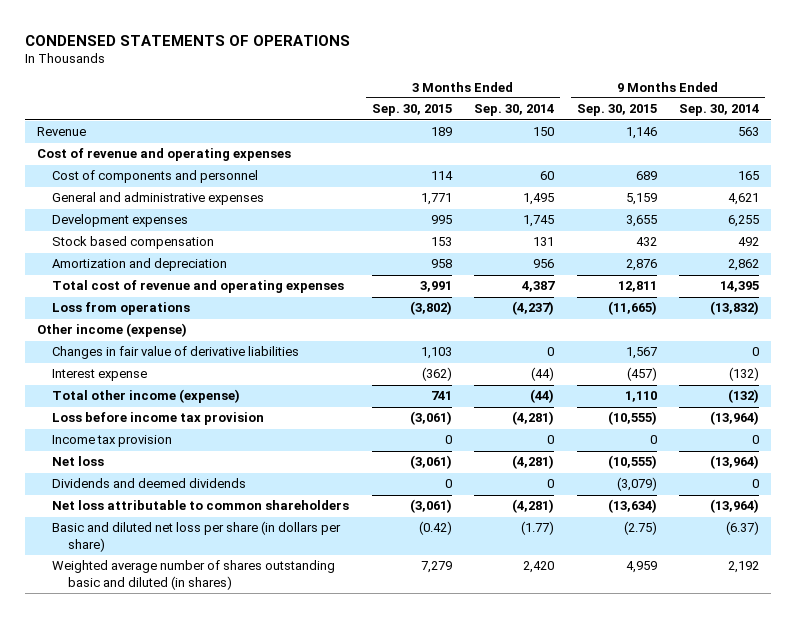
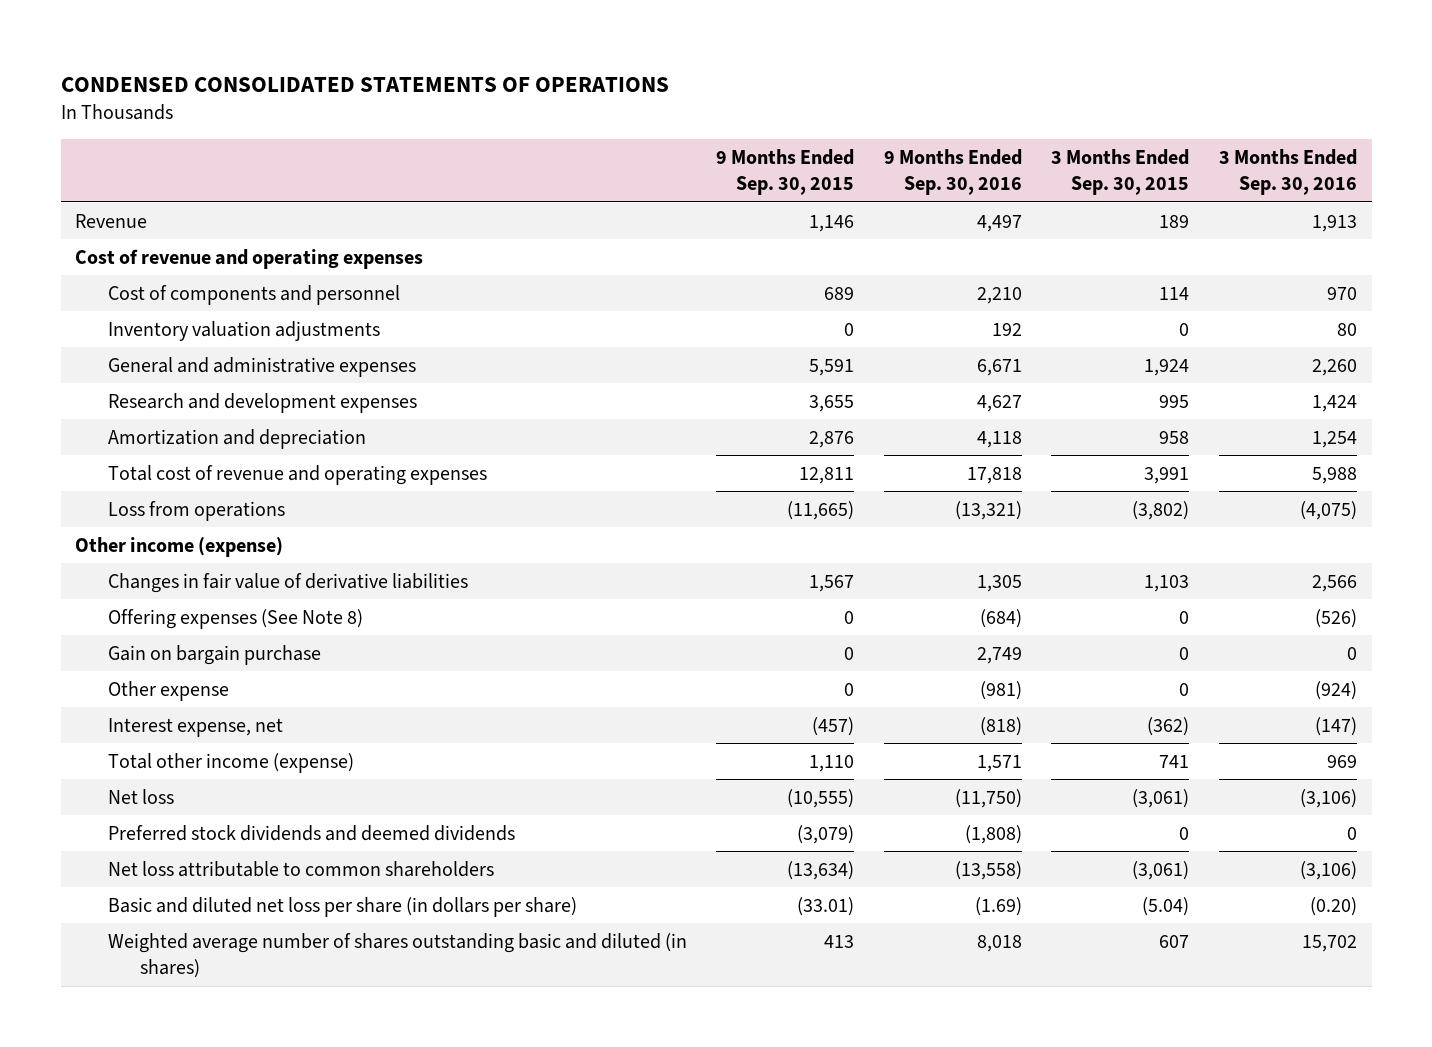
[25,34,351,46] CONDENSED STATEMENTS OF OPERATIONS -> [60,76,669,92] CONDENSED CONSOLIDATED STATEMENTS OF OPERATIONS
[474,104,555,117] Sep. 30, 2014 -> none
[679,104,760,117] Sep. 30, 2014 -> none
none -> [883,149,1022,196] 9 Months Ended Sep. 30, 2016
none -> [1219,149,1358,196] 3 Months Ended Sep. 30, 2016
[52,236,215,250] Stock based compensation -> none
none -> [107,320,380,341] Inventory valuation adjustments
[420,193,452,206] 1,771 -> [1144,358,1190,376] 1,924
[625,193,657,206] 5,159 -> [809,358,855,376] 5,591
[52,214,189,228] Development expenses -> [107,392,417,413] Research and development expenses
none -> [107,608,363,629] Offering expenses (See Note 8)
none -> [107,644,321,665] Gain on bargain purchase
none -> [107,680,229,701] Other expense
[52,369,148,382] Interest expense -> [107,717,283,737] Interest expense, net
[52,412,265,426] Loss before income tax provision -> none
[52,435,173,448] Income tax provision -> none
[52,478,247,489] Dividends and deemed dividends -> [107,824,515,841] Preferred stock dividends and deemed dividends
[418,521,452,536] (0.42) -> [1142,896,1190,916] (5.04)
[623,521,657,536] (2.75) -> [797,896,855,916] (33.01)
[420,561,452,574] 7,279 -> [1159,934,1190,948] 607
[625,561,657,574] 4,959 -> [824,934,855,948] 413

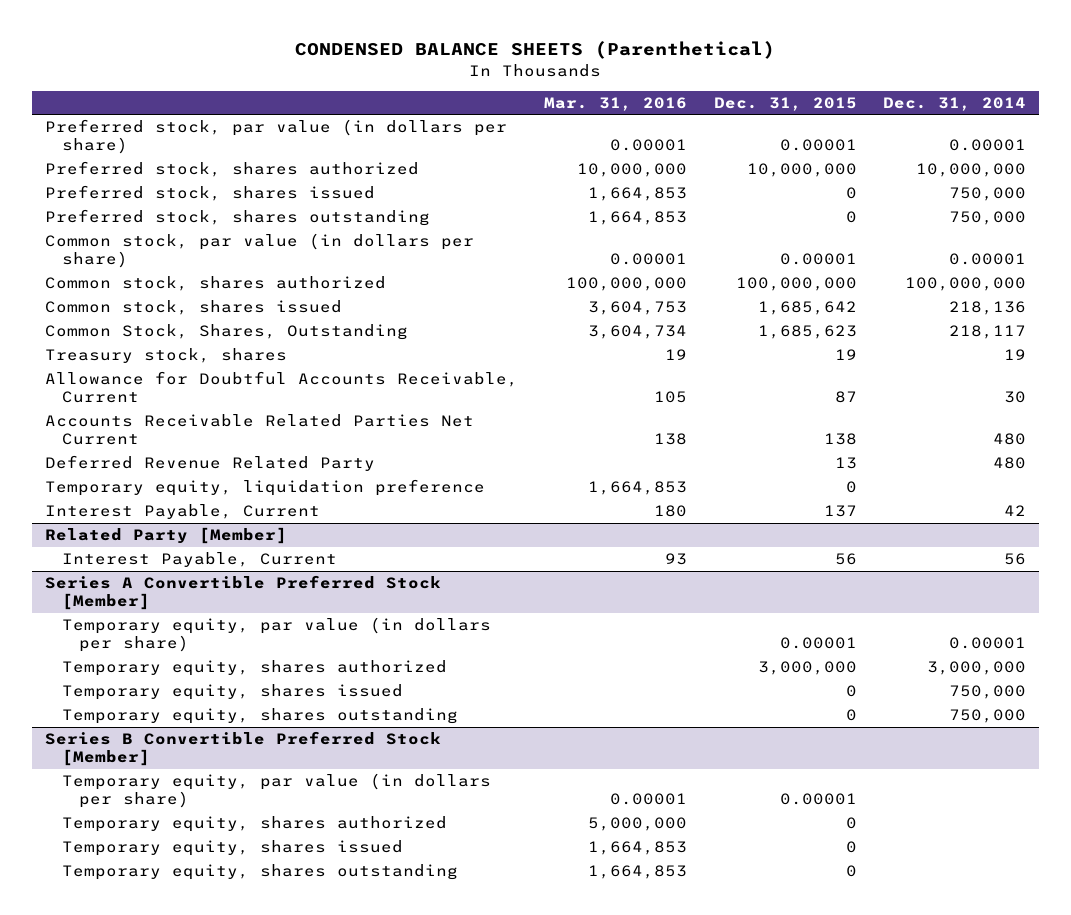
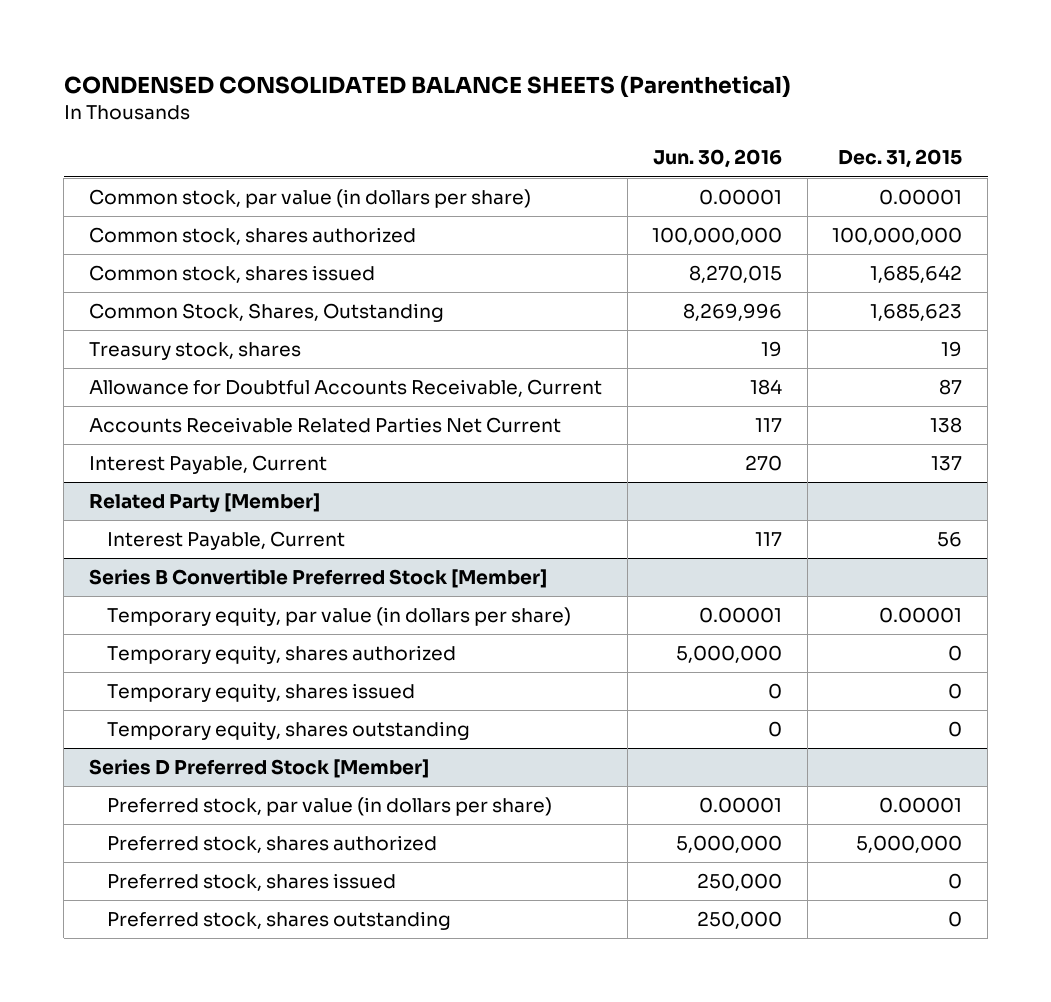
[295,41,776,60] CONDENSED BALANCE SHEETS (Parenthetical) -> [63,75,791,99] CONDENSED CONSOLIDATED BALANCE SHEETS (Parenthetical)
[544,96,688,111] Mar. 31, 2016 -> none
[882,96,1026,111] Dec. 31, 2014 -> none
none -> [653,149,783,169] Jun. 30, 2016
[45,119,508,155] Preferred stock, par value (in dollars per share) -> none
[45,161,420,178] Preferred stock, shares authorized -> none
[45,185,376,202] Preferred stock, shares issued -> none
[45,209,431,227] Preferred stock, shares outstanding -> none
[45,455,376,472] Deferred Revenue Related Party -> none
[45,479,486,497] Temporary equity, liquidation preference -> none
[45,575,442,611] Series A Convertible Preferred Stock [Member] -> none
[62,617,492,653] Temporary equity, par value (in dollars per share) -> none
[62,660,448,677] Temporary equity, shares authorized -> none
[62,684,404,701] Temporary equity, shares issued -> none
[62,708,459,725] Temporary equity, shares outstanding -> none
none -> [88,759,429,779] Series D Preferred Stock [Member]
none -> [106,797,552,817] Preferred stock, par value (in dollars per share)
none -> [106,835,437,854] Preferred stock, shares authorized
none -> [106,873,396,892] Preferred stock, shares issued
none -> [106,911,451,931] Preferred stock, shares outstanding

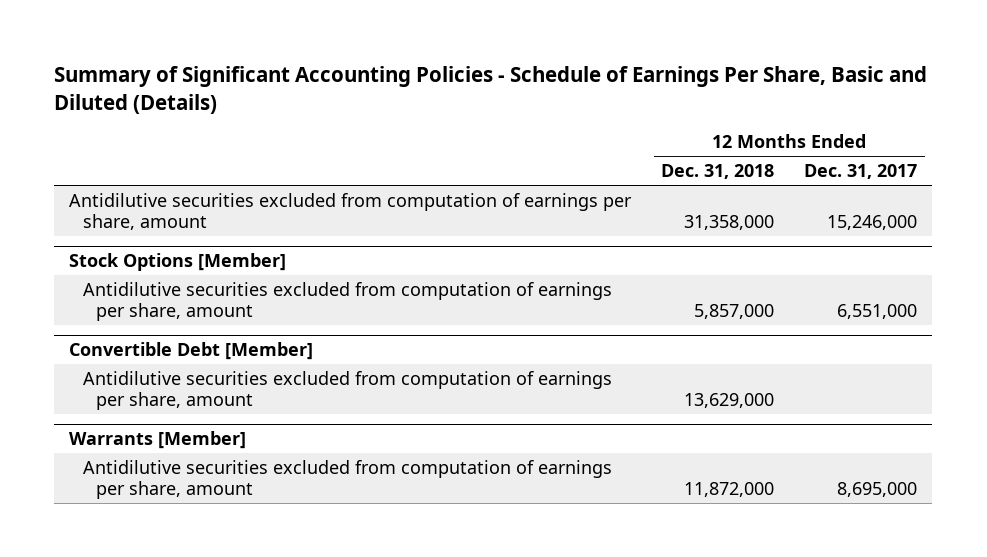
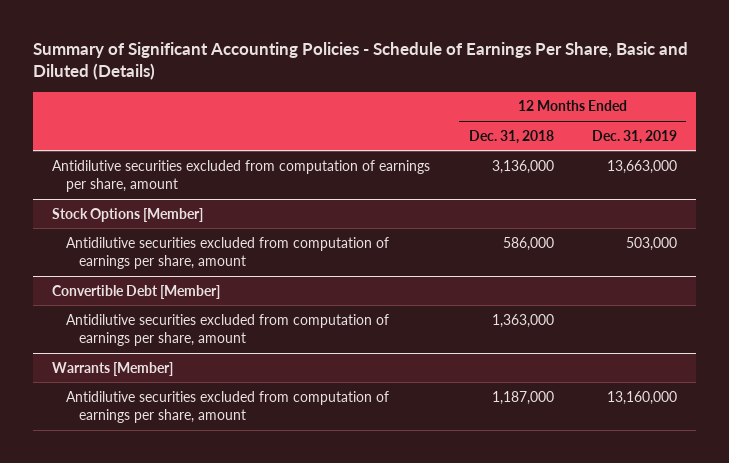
[804,164,918,180] Dec. 31, 2017 -> none
none -> [591,129,677,144] Dec. 31, 2019
[684,214,775,230] 31,358,000 -> [491,159,554,174] 3,136,000
[694,303,775,319] 5,857,000 -> [502,236,554,251] 586,000
[684,392,775,408] 13,629,000 -> [491,313,554,328] 1,363,000
[684,481,775,497] 11,872,000 -> [491,390,554,405] 1,187,000

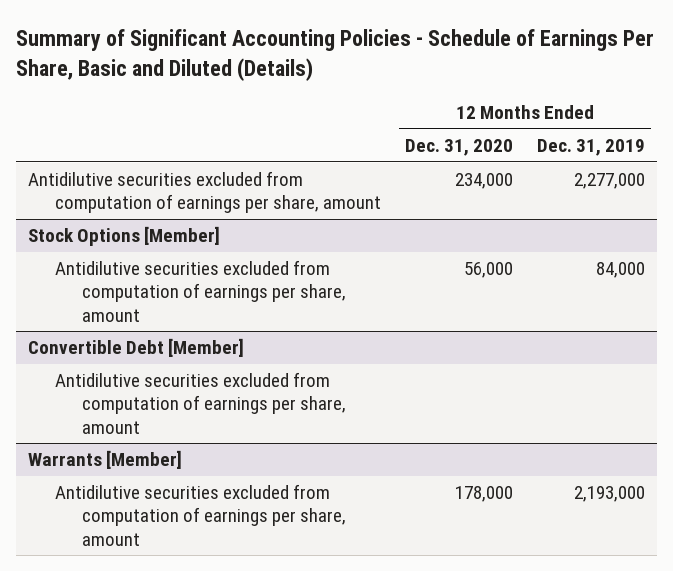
[468,129,554,144] Dec. 31, 2018 -> none
none -> [405,138,514,156] Dec. 31, 2020
[606,159,677,174] 13,663,000 -> [573,173,645,190] 2,277,000
[625,236,677,251] 503,000 -> [595,262,645,279] 84,000
[606,390,677,405] 13,160,000 -> [573,486,645,503] 2,193,000

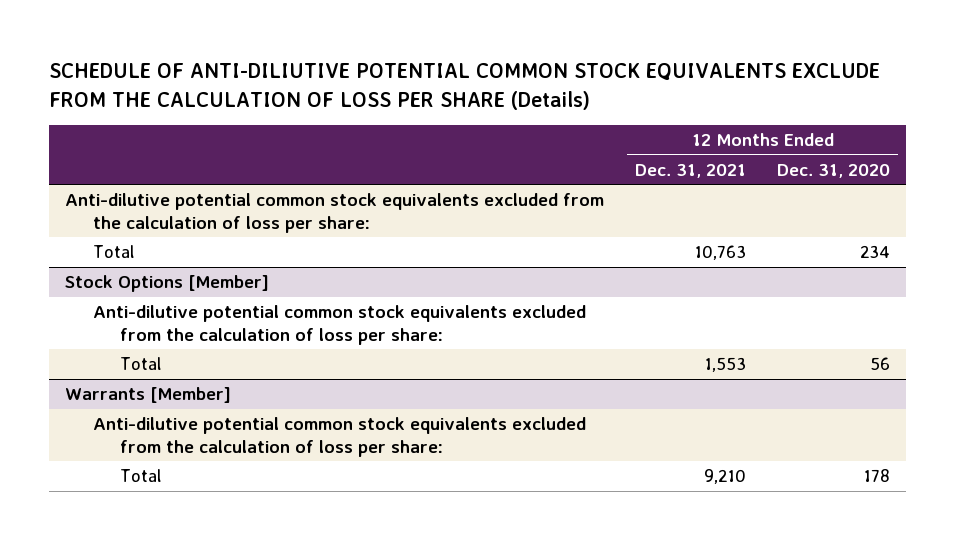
[16,29,655,82] Summary of Significant Accounting Policies - Schedule of Earnings Per Share, Basic and Diluted (Details) -> [49,63,881,110] SCHEDULE OF ANTI-DILIUTIVE POTENTIAL COMMON STOCK EQUIVALENTS EXCLUDE FROM THE CALCULATION OF LOSS PER SHARE (Details)
[536,138,645,156] Dec. 31, 2019 -> none
none -> [635,163,747,178] Dec. 31, 2021
[28,171,382,214] Antidilutive securities excluded from computation of earnings per share, amount -> none
none -> [65,193,605,233] Anti-dilutive potential common stock equivalents excluded from the calculation of loss per share:
none -> [92,245,135,259] Total
[55,260,347,322] Antidilutive securities excluded from computation of earnings per share, amount -> none
[28,338,245,358] Convertible Debt [Member] -> none
[55,372,347,434] Antidilutive securities excluded from computation of earnings per share, amount -> none
none -> [92,305,586,345] Anti-dilutive potential common stock equivalents excluded from the calculation of loss per share:
none -> [120,357,163,371] Total
[55,484,347,546] Antidilutive securities excluded from computation of earnings per share, amount -> none
none -> [92,417,586,457] Anti-dilutive potential common stock equivalents excluded from the calculation of loss per share:
none -> [120,469,163,483] Total

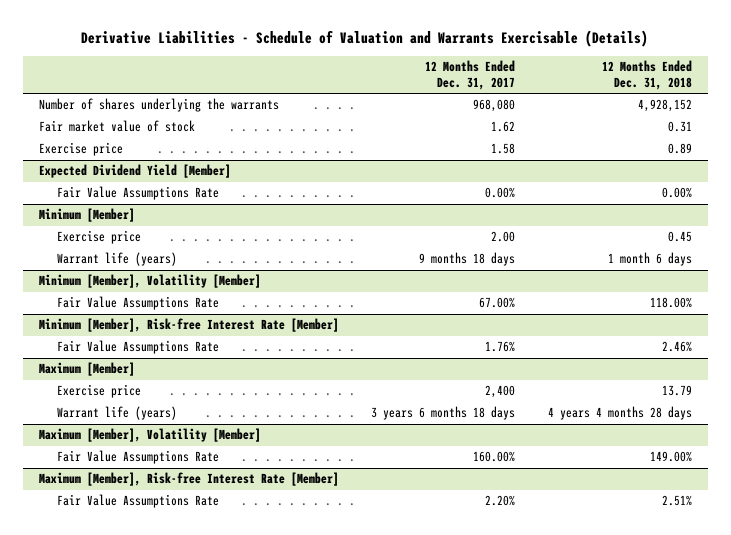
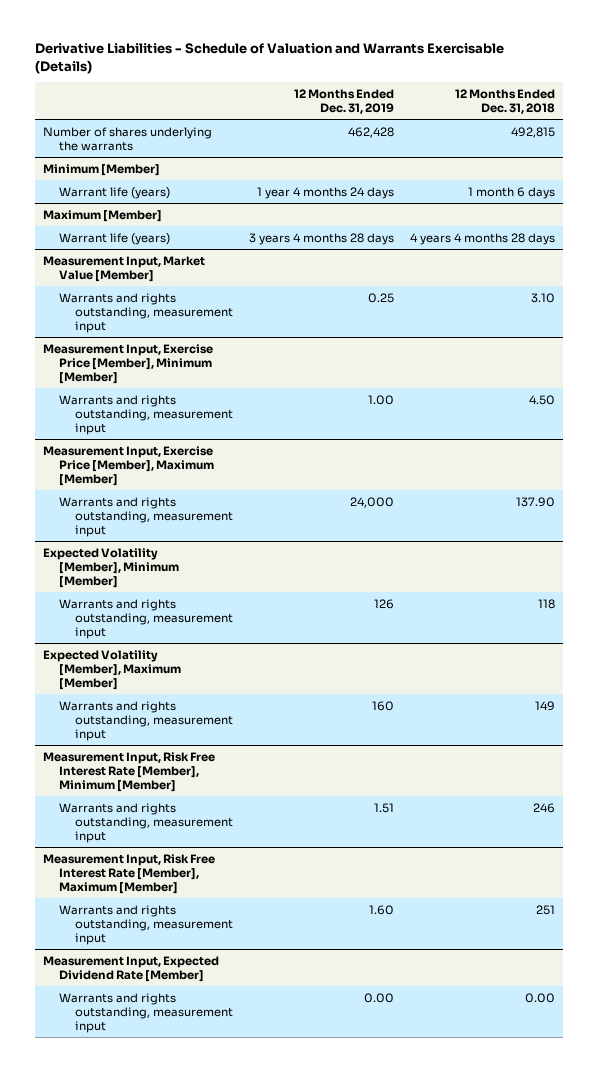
[425,60,516,90] 12 Months Ended Dec. 31, 2017 -> none
none -> [294,88,395,114] 12 Months Ended Dec. 31, 2019
[39,120,196,133] Fair market value of stock -> none
[39,142,124,157] Exercise price -> none
[39,164,232,179] Expected Dividend Yield [Member] -> none
[56,186,219,201] Fair Value Assumptions Rate -> none
[637,99,692,113] 4,928,152 -> [510,126,555,138] 492,815
[56,230,141,245] Exercise price -> none
[39,274,262,289] Minimum [Member], Volatility [Member] -> none
[56,296,219,311] Fair Value Assumptions Rate -> none
[39,318,340,333] Minimum [Member], Risk-free Interest Rate [Member] -> none
[56,340,219,355] Fair Value Assumptions Rate -> none
[56,384,141,399] Exercise price -> none
[56,450,219,465] Fair Value Assumptions Rate -> none
[56,494,219,509] Fair Value Assumptions Rate -> none
none -> [43,255,206,282] Measurement Input, Market Value [Member]
none -> [59,292,234,333] Warrants and rights outstanding, measurement input
none -> [43,343,214,384] Measurement Input, Exercise Price [Member], Minimum [Member]
none -> [59,394,234,435] Warrants and rights outstanding, measurement input
none -> [43,445,215,486] Measurement Input, Exercise Price [Member], Maximum [Member]
none -> [59,496,234,537] Warrants and rights outstanding, measurement input
none -> [43,547,180,588] Expected Volatility [Member], Minimum [Member]
none -> [59,598,234,639] Warrants and rights outstanding, measurement input
[39,428,262,443] Maximum [Member], Volatility [Member] -> [43,649,182,690] Expected Volatility [Member], Maximum [Member]
none -> [59,700,234,741] Warrants and rights outstanding, measurement input
none -> [43,751,216,792] Measurement Input, Risk Free Interest Rate [Member], Minimum [Member]
none -> [59,802,234,843] Warrants and rights outstanding, measurement input
[39,472,340,487] Maximum [Member], Risk-free Interest Rate [Member] -> [43,853,216,894] Measurement Input, Risk Free Interest Rate [Member], Maximum [Member]
none -> [59,904,234,945] Warrants and rights outstanding, measurement input
none -> [43,955,220,982] Measurement Input, Expected Dividend Rate [Member]
none -> [59,992,234,1033] Warrants and rights outstanding, measurement input

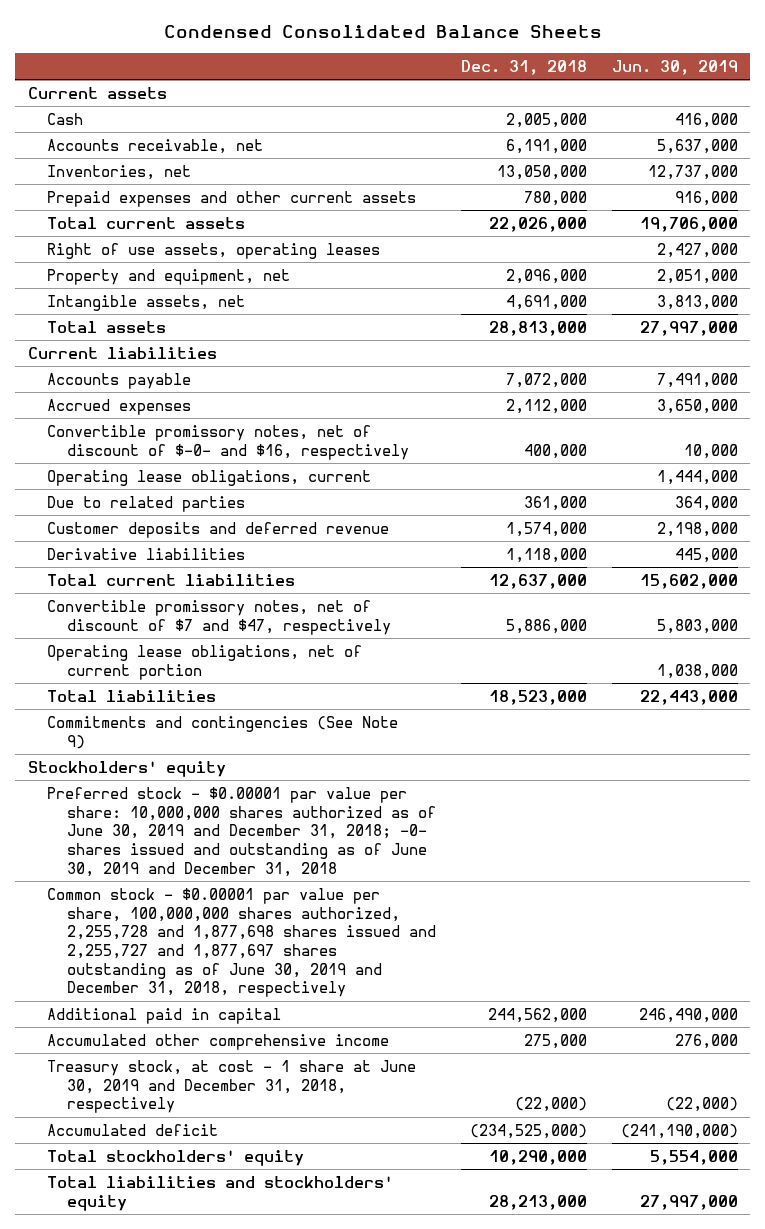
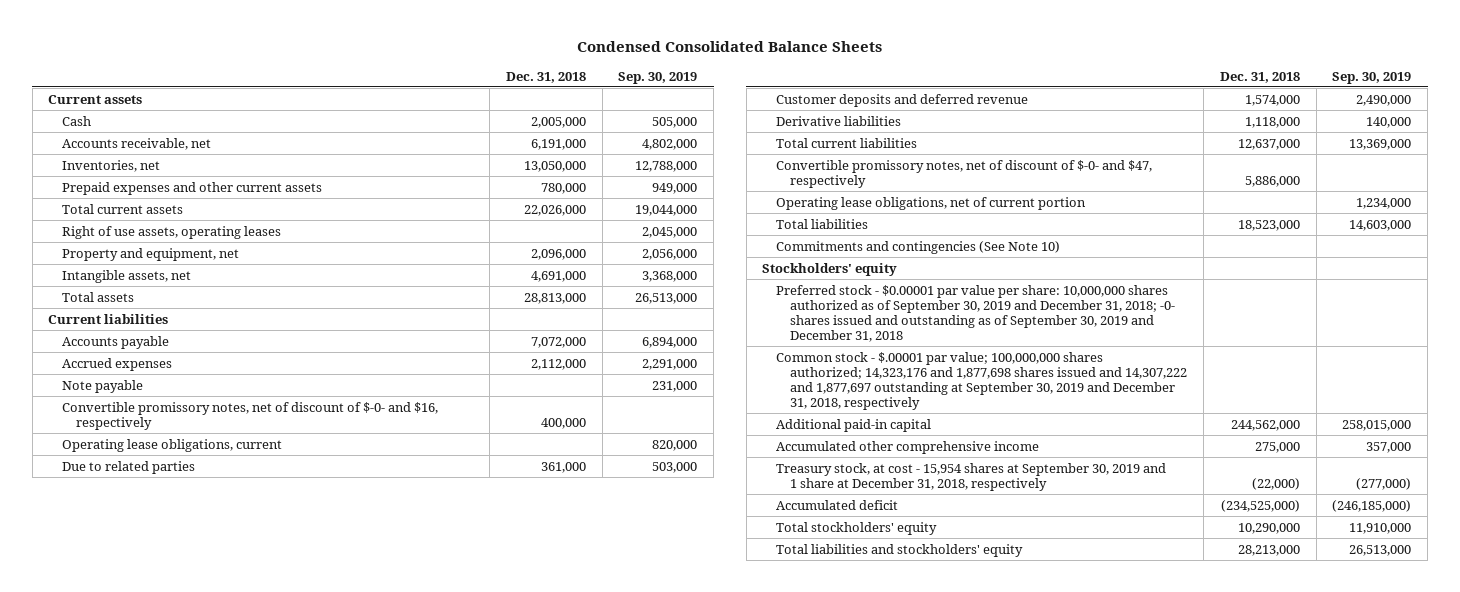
[611,59,738,75] Jun. 30, 2019 -> none
none -> [618,71,698,84] Sep. 30, 2019
none -> [62,379,144,393] Note payable
[47,599,391,635] Convertible promissory notes, net of discount of $7 and $47, respectively -> [776,159,1153,188] Convertible promissory notes, net of discount of $-0- and $47, respectively
[47,715,399,749] Commitments and contingencies (See Note 9) -> [776,240,1061,254] Commitments and contingencies (See Note 10)
[47,786,436,877] Preferred stock - $0.00001 par value per share: 10,000,000 shares authorized as of June 30, 2019 and December 31, 2018; -0- shares issued and outstanding as of June 30, 2019 and December 31, 2018 -> [776,284,1176,342] Preferred stock - $0.00001 par value per share: 10,000,000 shares authorized as of September 30, 2019 and December 31, 2018; -0- shares issued and outstanding as of September 30, 2019 and December 31, 2018
[47,887,436,998] Common stock - $0.00001 par value per share, 100,000,000 shares authorized, 2,255,728 and 1,877,698 shares issued and 2,255,727 and 1,877,697 shares outstanding as of June 30, 2019 and December 31, 2018, respectively -> [776,351,1188,410] Common stock - $.00001 par value; 100,000,000 shares authorized; 14,323,176 and 1,877,698 shares issued and 14,307,222 and 1,877,697 outstanding at September 30, 2019 and December 31, 2018, respectively
[47,1007,282,1024] Additional paid in capital -> [776,418,932,432] Additional paid-in capital
[47,1059,417,1114] Treasury stock, at cost - 1 share at June 30, 2019 and December 31, 2018, respectively -> [776,462,1167,491] Treasury stock, at cost - 15,954 shares at September 30, 2019 and 1 share at December 31, 2018, respectively

